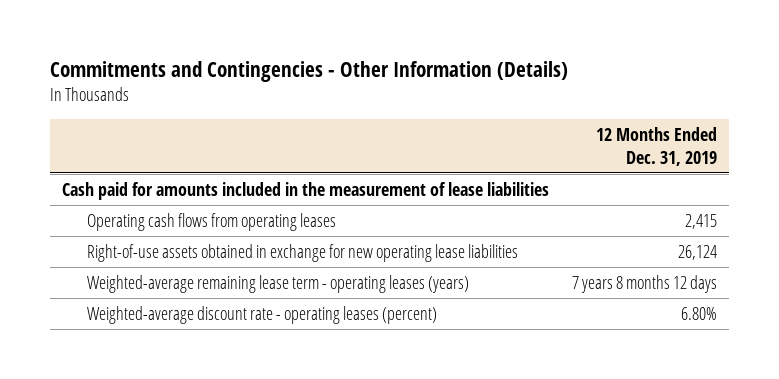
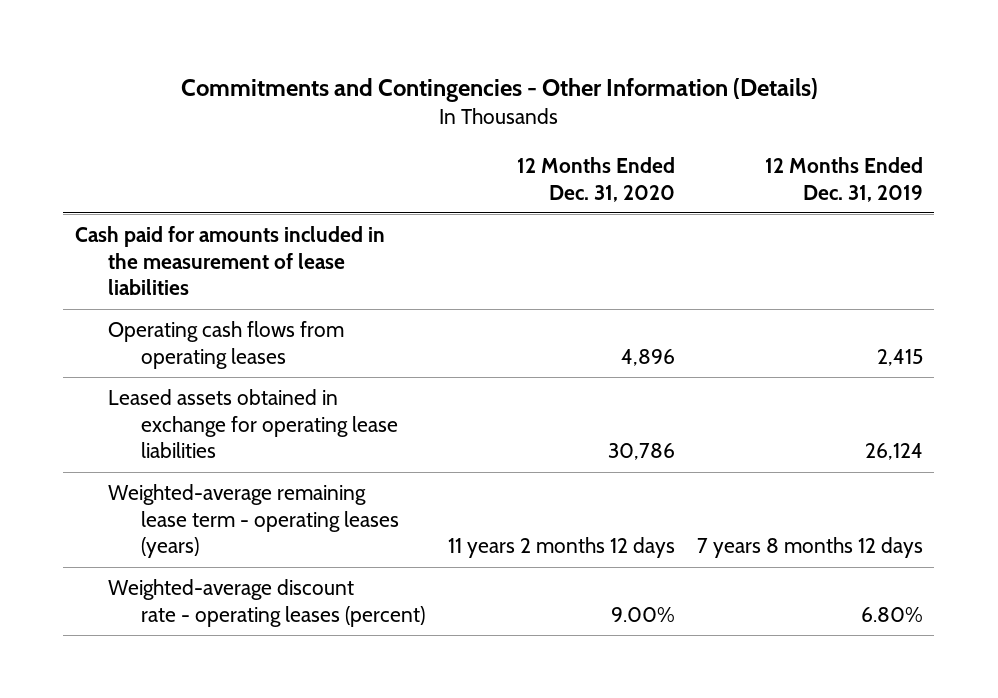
none -> [516,156,675,202] 12 Months Ended Dec. 31, 2020
[86,243,518,262] Right-of-use assets obtained in exchange for new operating lease liabilities -> [107,388,398,459] Leased assets obtained in exchange for operating lease liabilities

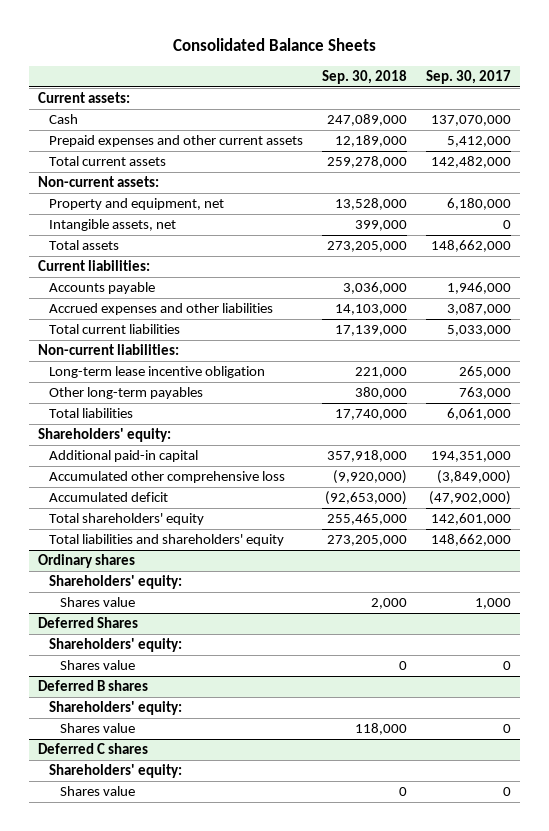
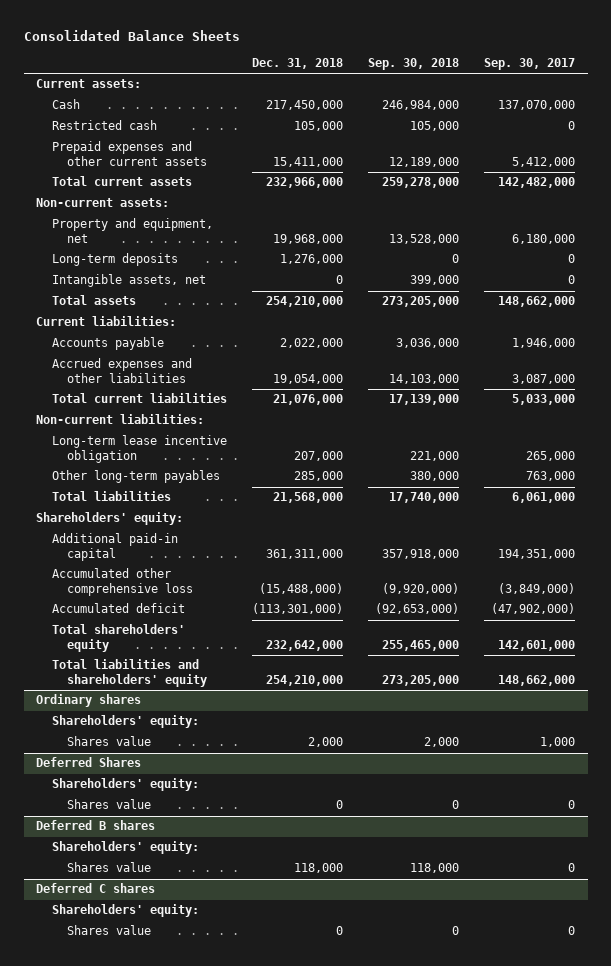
none -> [251,58,343,70] Dec. 31, 2018
[327,114,408,127] 247,089,000 -> [381,100,459,111] 246,984,000
none -> [51,120,157,131] Restricted cash
none -> [51,253,178,267] Long-term deposits

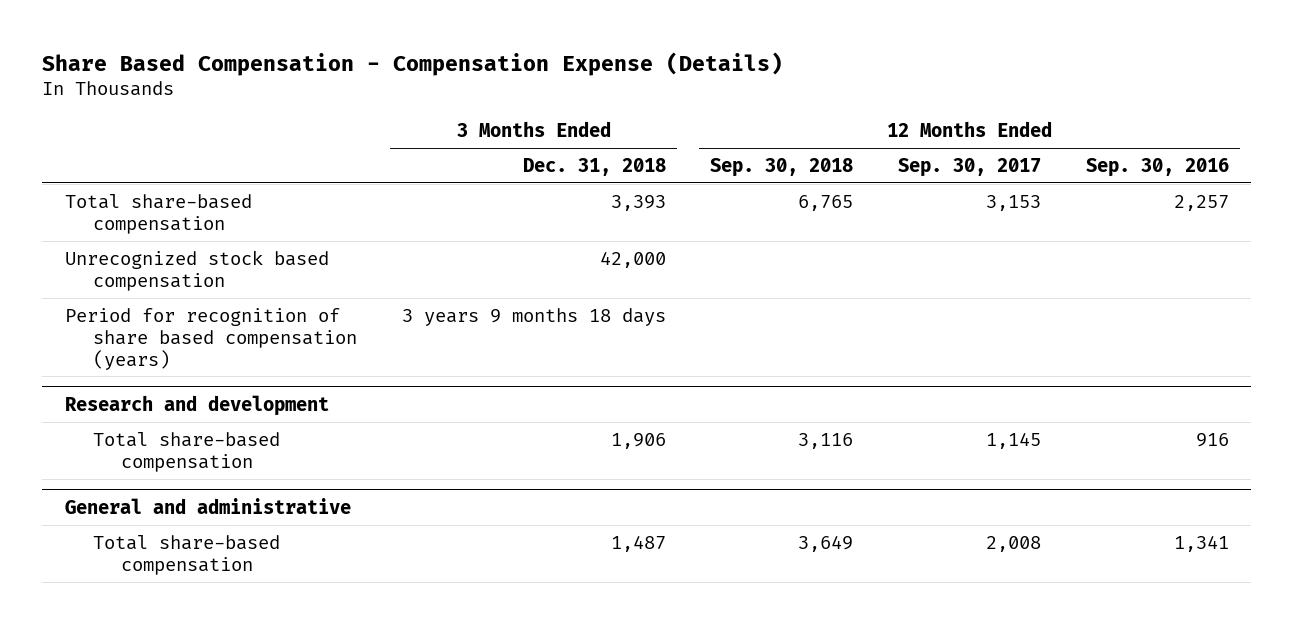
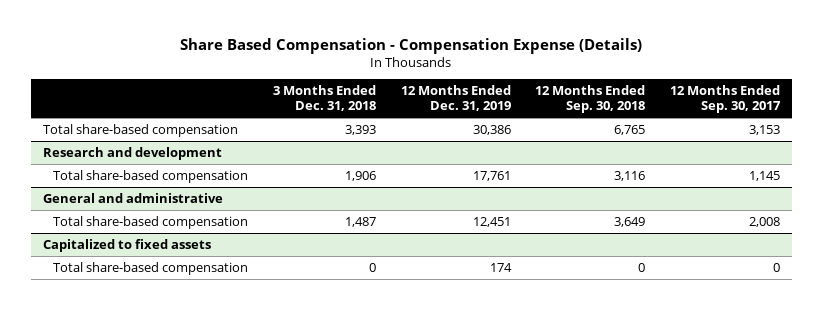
[1085,158,1229,178] Sep. 30, 2016 -> none
none -> [400,84,511,112] 12 Months Ended Dec. 31, 2019
[64,249,329,291] Unrecognized stock based compensation -> none
[64,307,357,370] Period for recognition of share based compensation (years) -> none
none -> [42,238,211,252] Capitalized to fixed assets
none -> [53,261,249,275] Total share-based compensation

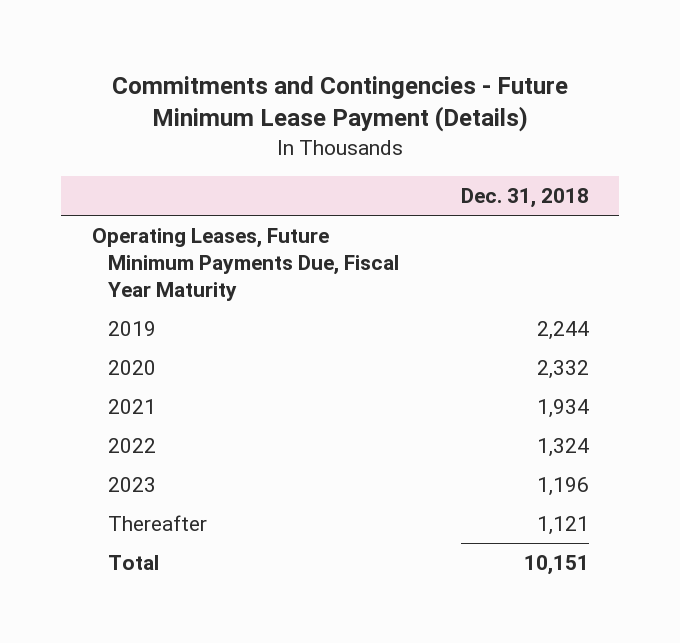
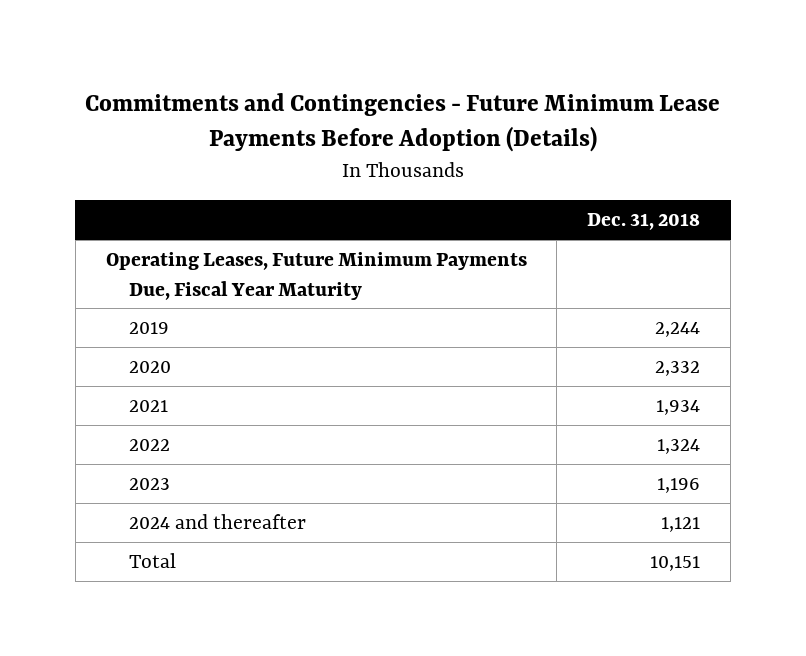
[112,75,569,133] Commitments and Contingencies - Future Minimum Lease Payment (Details) -> [84,92,720,153] Commitments and Contingencies - Future Minimum Lease Payments Before Adoption (Details)
[107,515,207,532] Thereafter -> [129,513,307,529] 2024 and thereafter

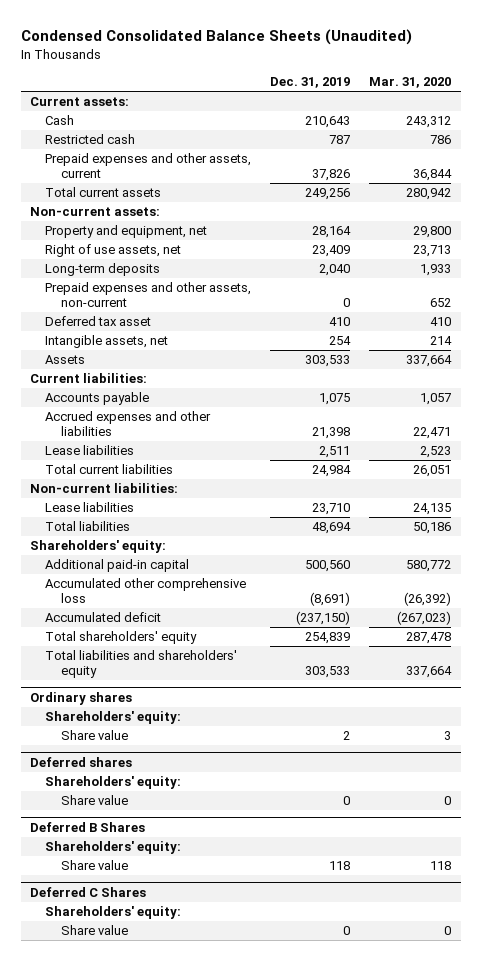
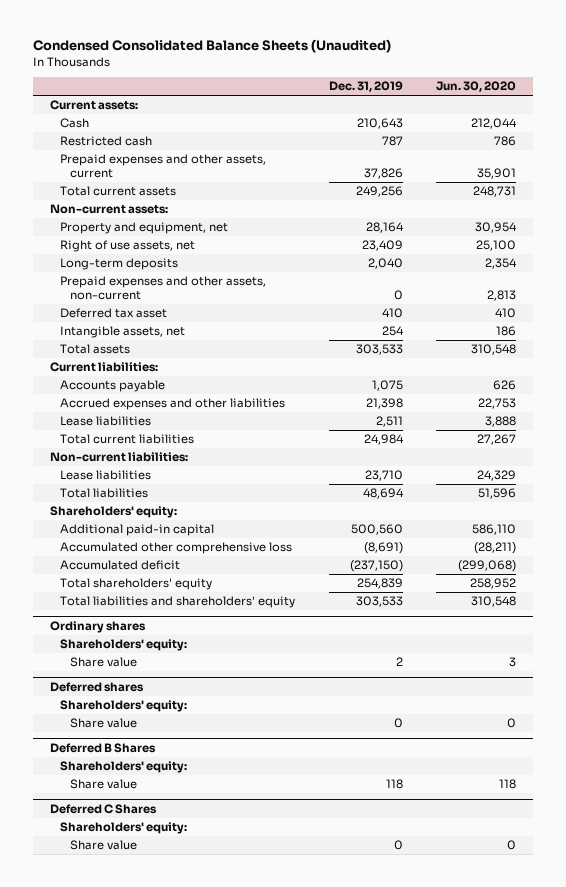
[369,77,452,89] Mar. 31, 2020 -> none
none -> [436,81,517,93] Jun. 30, 2020
[45,355,86,365] Assets -> [59,344,130,355] Total assets

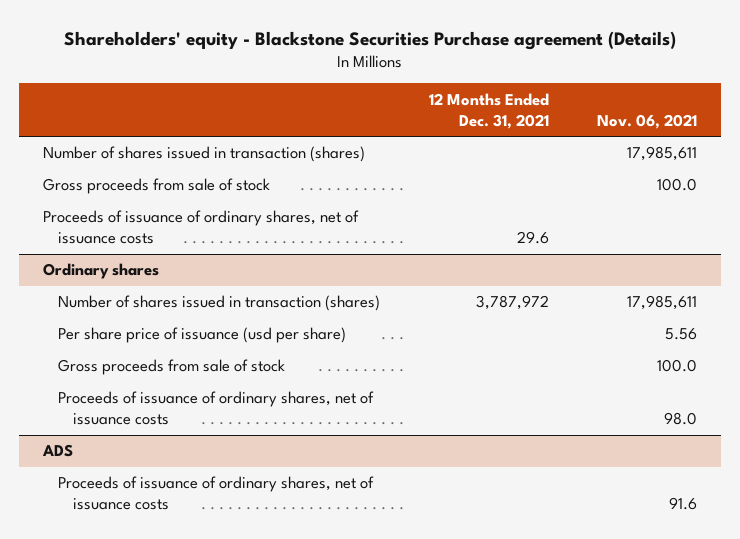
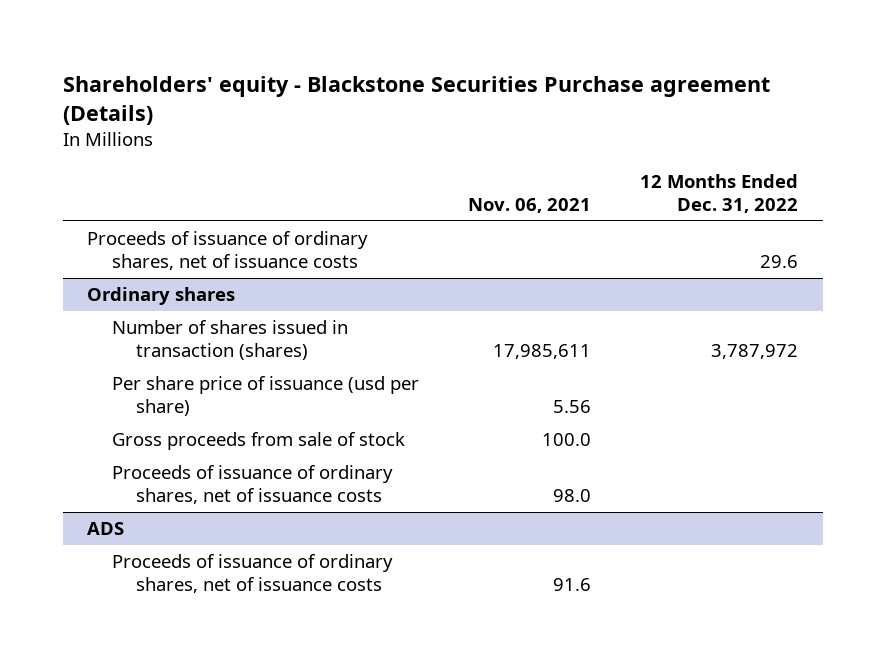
[428,92,549,129] 12 Months Ended Dec. 31, 2021 -> none
none -> [640,173,799,213] 12 Months Ended Dec. 31, 2022
[43,146,366,163] Number of shares issued in transaction (shares) -> none
[43,178,271,195] Gross proceeds from sale of stock -> none

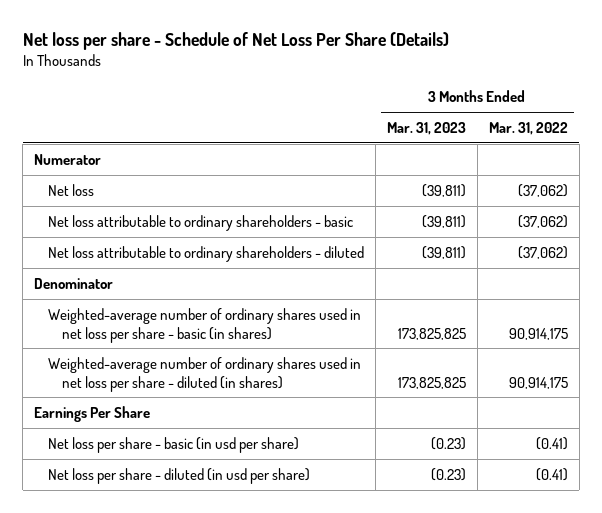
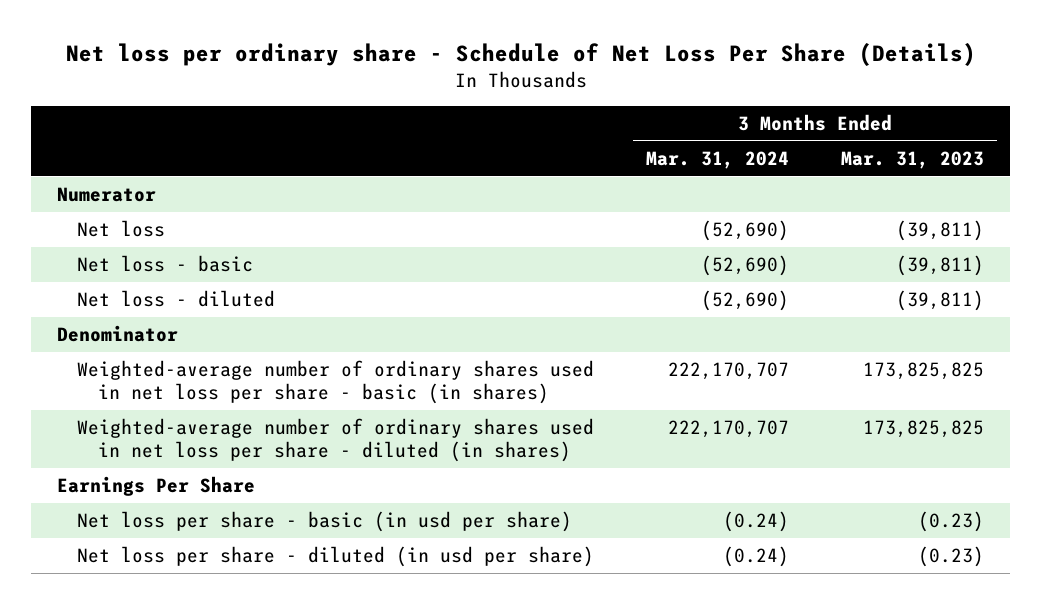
[22,32,449,51] Net loss per share - Schedule of Net Loss Per Share (Details) -> [65,43,976,67] Net loss per ordinary share - Schedule of Net Loss Per Share (Details)
[488,121,568,135] Mar. 31, 2022 -> none
none -> [646,150,790,169] Mar. 31, 2024
[47,214,353,231] Net loss attributable to ordinary shareholders - basic -> [77,255,254,273] Net loss - basic
[47,245,364,262] Net loss attributable to ordinary shareholders - diluted -> [77,290,276,308] Net loss - diluted

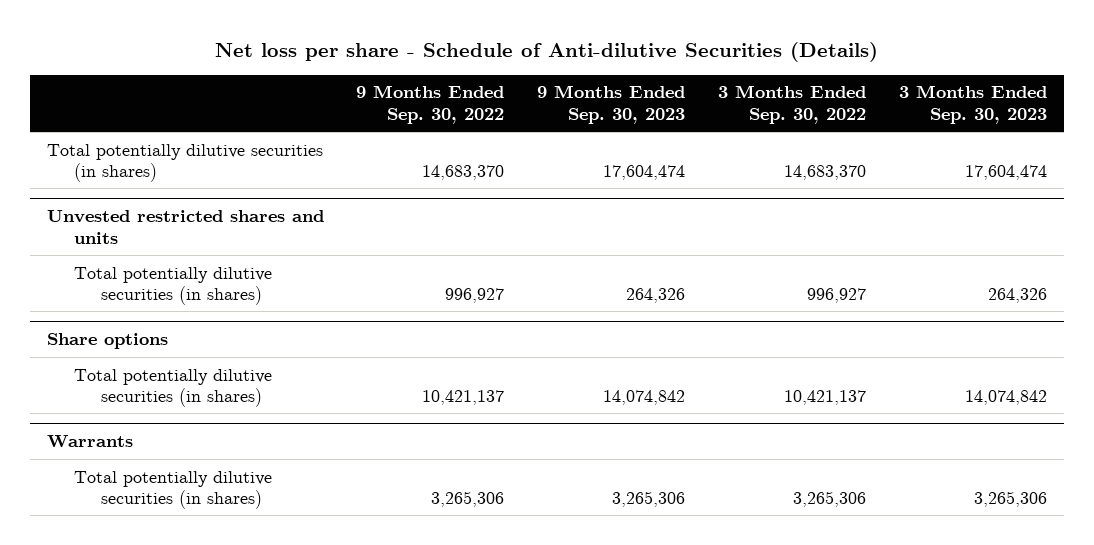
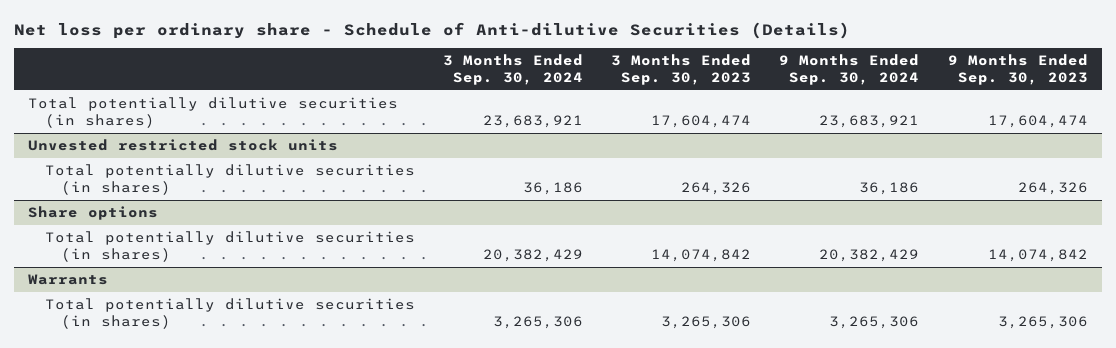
[214,42,878,63] Net loss per share - Schedule of Anti-dilutive Securities (Details) -> [14,21,851,39] Net loss per ordinary share - Schedule of Anti-dilutive Securities (Details)
[356,85,505,124] 9 Months Ended Sep. 30, 2022 -> none
[718,85,867,124] 3 Months Ended Sep. 30, 2022 -> none
none -> [442,54,583,86] 3 Months Ended Sep. 30, 2024
none -> [779,54,920,86] 9 Months Ended Sep. 30, 2024
[46,210,324,244] Unvested restricted shares and units -> [28,139,339,152] Unvested restricted stock units

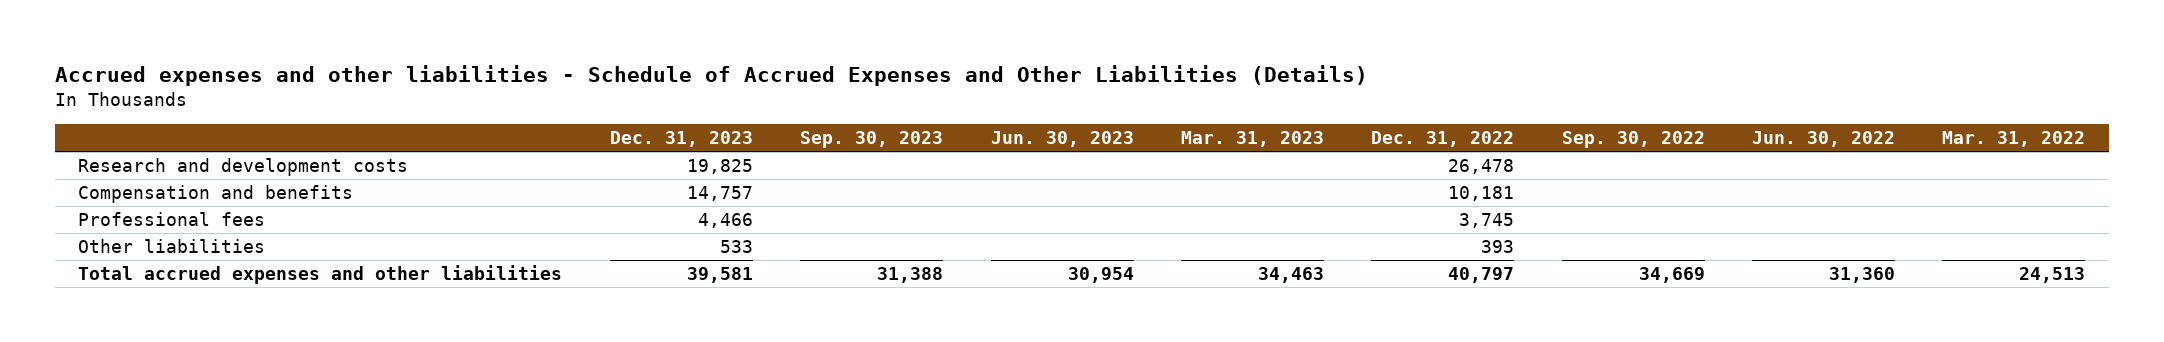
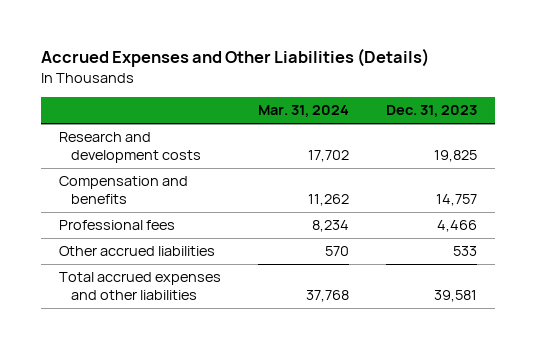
[54,65,1368,87] Accrued expenses and other liabilities - Schedule of Accrued Expenses and Other Liabilities (Details) -> [40,48,429,68] Accrued Expenses and Other Liabilities (Details)
[800,130,944,148] Sep. 30, 2023 -> none
[990,130,1134,147] Jun. 30, 2023 -> none
[1180,130,1324,147] Mar. 31, 2023 -> none
[1371,130,1515,147] Dec. 31, 2022 -> none
[1561,130,1705,148] Sep. 30, 2022 -> none
[1752,130,1896,147] Jun. 30, 2022 -> none
[1942,130,2086,147] Mar. 31, 2022 -> none
none -> [257,105,349,118] Mar. 31, 2024
[78,238,266,253] Other liabilities -> [59,246,216,257] Other accrued liabilities

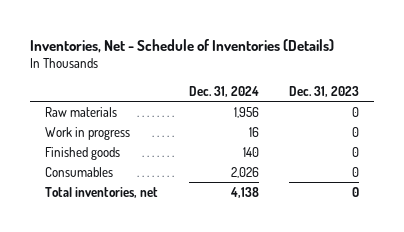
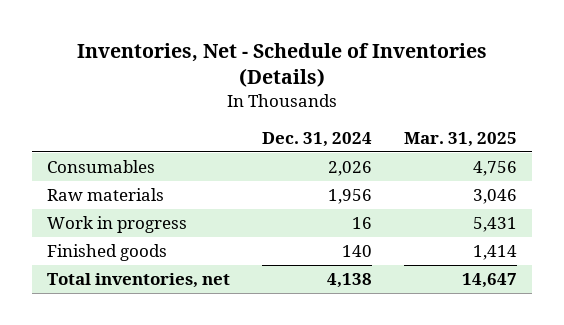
[288,86,359,98] Dec. 31, 2023 -> none
none -> [403,131,517,147] Mar. 31, 2025
[45,166,114,177] Consumables -> [47,159,156,173] Consumables

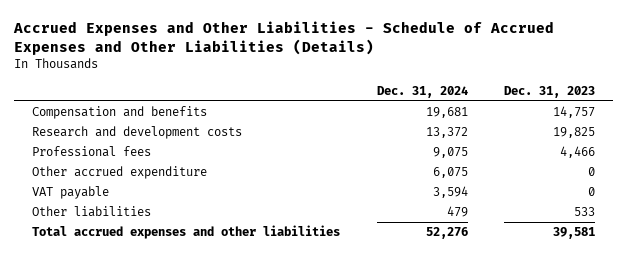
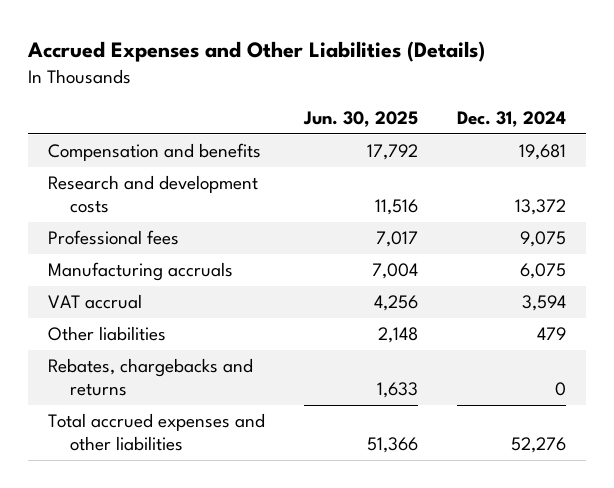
[12,20,554,55] Accrued Expenses and Other Liabilities - Schedule of Accrued Expenses and Other Liabilities (Details) -> [26,41,485,63] Accrued Expenses and Other Liabilities (Details)
[504,86,596,99] Dec. 31, 2023 -> none
none -> [302,111,418,128] Jun. 30, 2025
[32,166,208,180] Other accrued expenditure -> [47,262,233,282] Manufacturing accruals
[32,186,110,200] VAT payable -> [47,294,142,310] VAT accrual
none -> [47,358,253,397] Rebates, chargebacks and returns

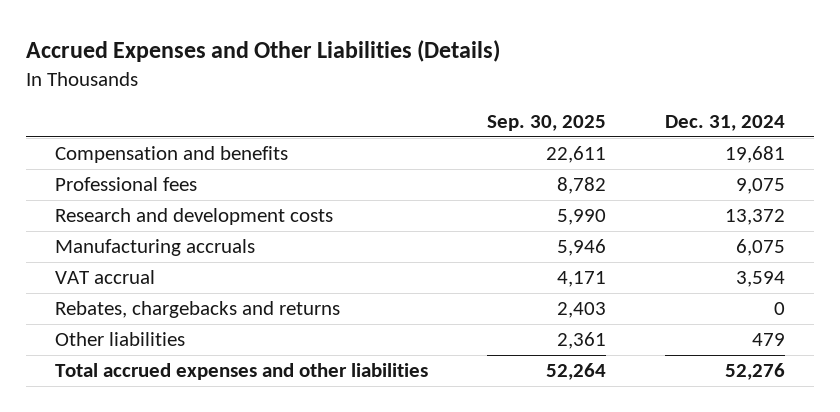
[302,111,418,128] Jun. 30, 2025 -> none
none -> [486,115,606,132] Sep. 30, 2025
[47,175,258,214] Research and development costs -> [55,207,334,225] Research and development costs
[47,326,166,342] Other liabilities -> [55,331,186,346] Other liabilities

